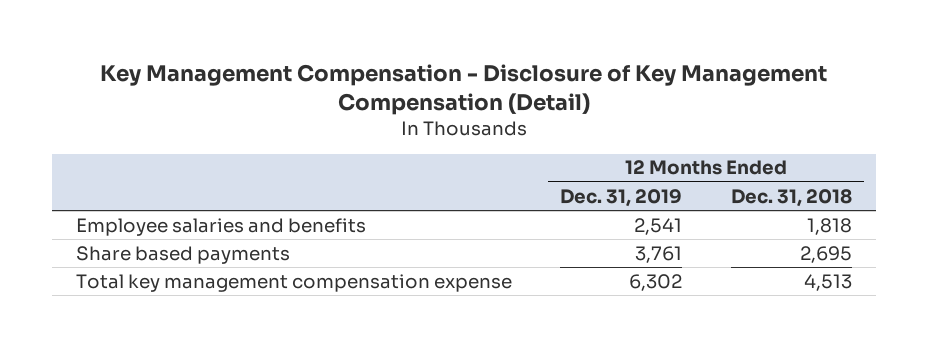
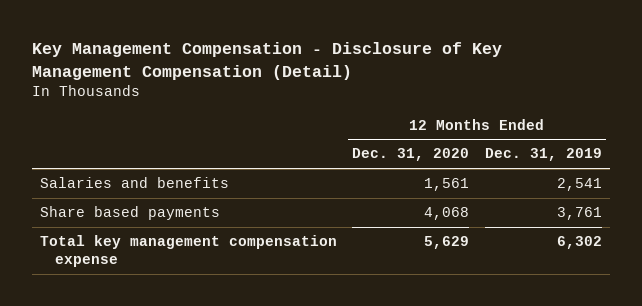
[730,188,852,207] Dec. 31, 2018 -> none
none -> [352,148,470,162] Dec. 31, 2020
[75,217,366,236] Employee salaries and benefits -> [39,177,229,189] Salaries and benefits

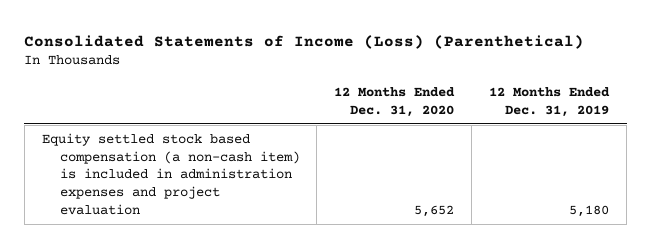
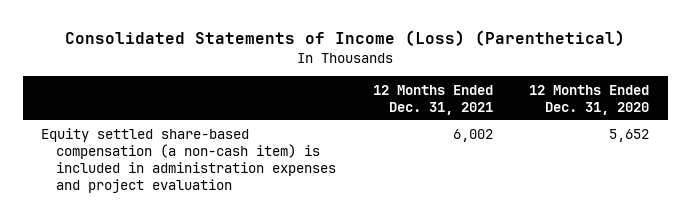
[489,87,611,117] 12 Months Ended Dec. 31, 2019 -> none
none -> [372,84,493,115] 12 Months Ended Dec. 31, 2021
[41,132,300,215] Equity settled stock based compensation (a non-cash item) is included in administration expenses and project evaluation -> [41,128,337,194] Equity settled share-based compensation (a non-cash item) is included in administration expenses and project evaluation

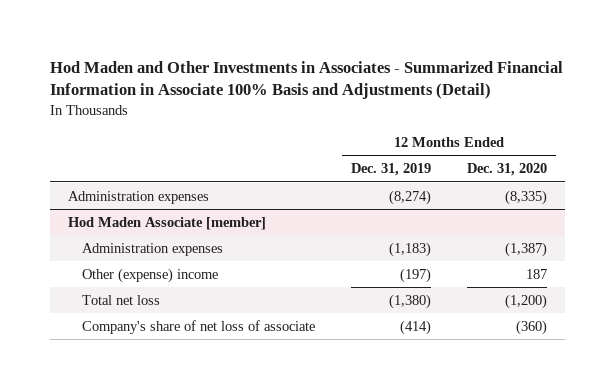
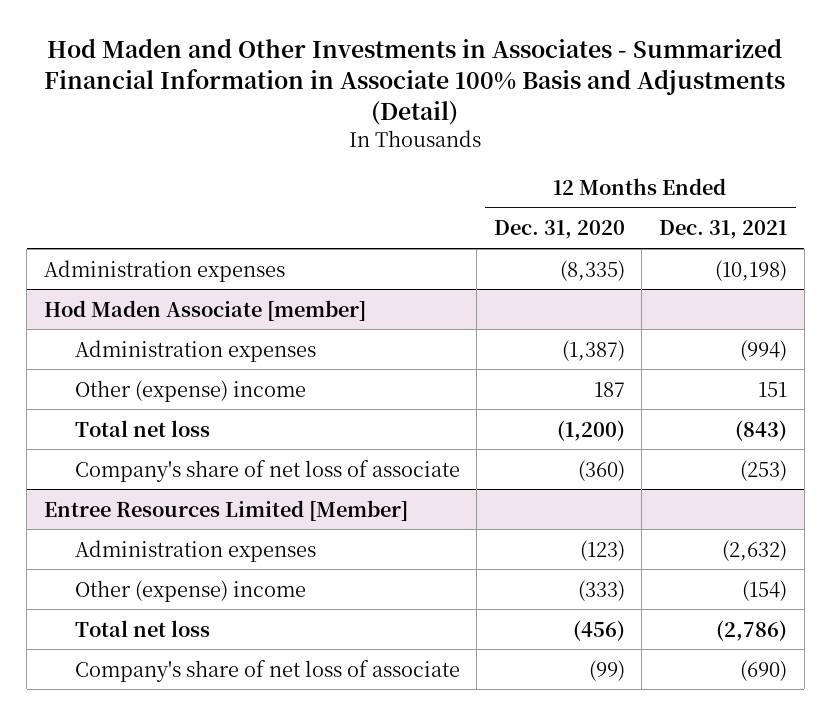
[350,163,431,177] Dec. 31, 2019 -> none
none -> [659,220,788,240] Dec. 31, 2021
none -> [43,499,408,521] Entree Resources Limited [Member]
none -> [74,539,316,562] Administration expenses
none -> [74,579,306,602] Other (expense) income
none -> [74,619,210,637] Total net loss
none -> [74,659,460,682] Company's share of net loss of associate

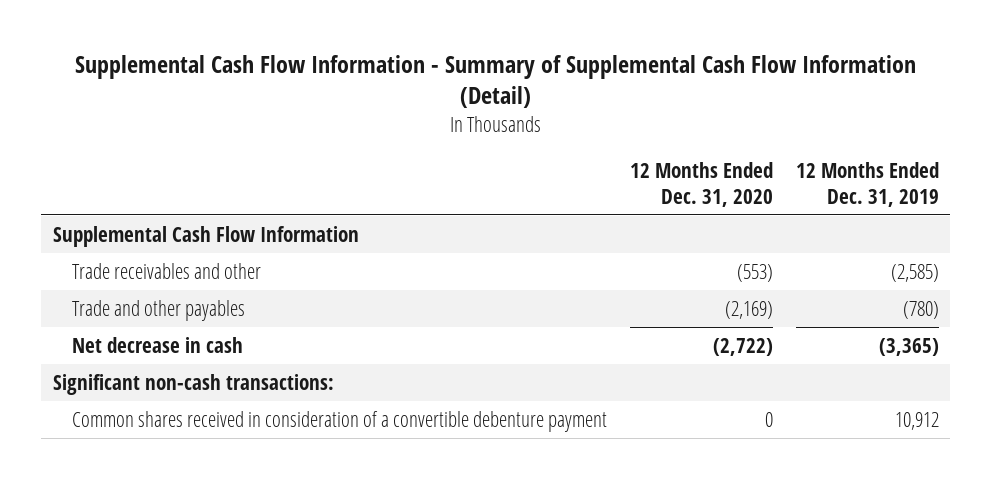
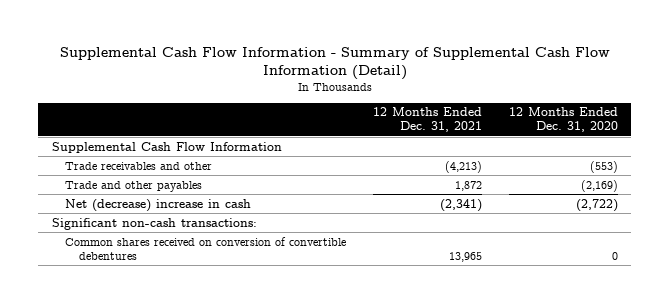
[795,161,939,207] 12 Months Ended Dec. 31, 2019 -> none
none -> [373,107,483,133] 12 Months Ended Dec. 31, 2021
[71,336,243,353] Net decrease in cash -> [65,198,252,212] Net (decrease) increase in cash
[71,410,607,432] Common shares received in consideration of a convertible debenture payment -> [65,236,347,260] Common shares received on conversion of convertible debentures

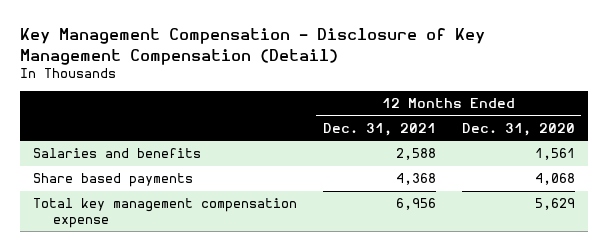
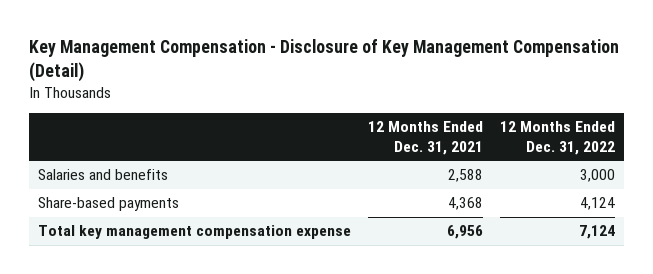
[461,122,575,136] Dec. 31, 2020 -> none
none -> [500,121,616,155] 12 Months Ended Dec. 31, 2022
[33,173,194,188] Share based payments -> [37,197,179,212] Share-based payments

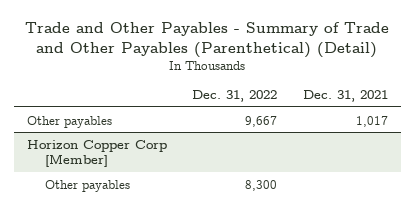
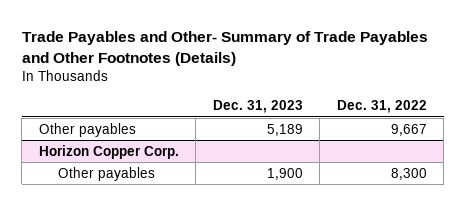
[25,22,390,58] Trade and Other Payables - Summary of Trade and Other Payables (Parenthetical) (Detail) -> [21,31,428,67] Trade Payables and Other- Summary of Trade Payables and Other Footnotes (Details)
[302,89,388,102] Dec. 31, 2021 -> none
none -> [212,100,303,114] Dec. 31, 2023
[26,139,167,168] Horizon Copper Corp [Member] -> [38,144,179,159] Horizon Copper Corp.

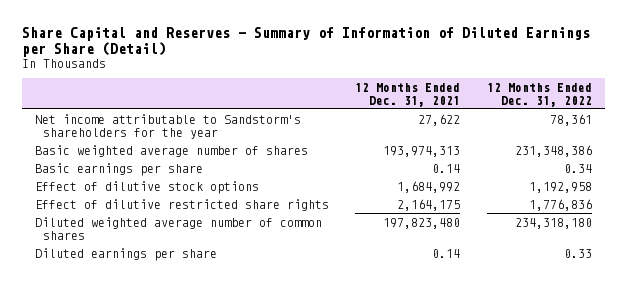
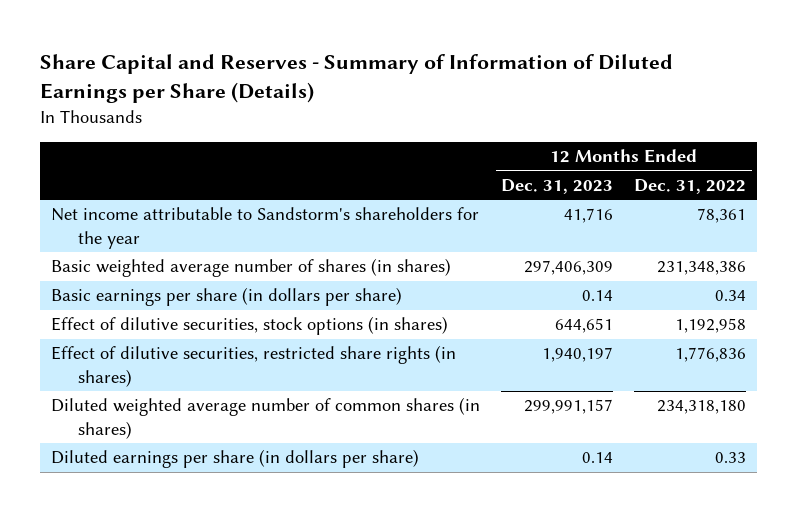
[22,26,591,57] Share Capital and Reserves - Summary of Information of Diluted Earnings per Share (Detail) -> [40,54,674,104] Share Capital and Reserves - Summary of Information of Diluted Earnings per Share (Details)
[355,82,461,107] 12 Months Ended Dec. 31, 2021 -> none
none -> [501,178,614,194] Dec. 31, 2023
[35,144,309,157] Basic weighted average number of shares -> [51,258,452,278] Basic weighted average number of shares (in shares)
[35,162,204,176] Basic earnings per share -> [51,287,403,307] Basic earnings per share (in dollars per share)
[35,180,260,194] Effect of dilutive stock options -> [51,316,449,336] Effect of dilutive securities, stock options (in shares)
[35,198,330,211] Effect of dilutive restricted share rights -> [51,345,457,387] Effect of dilutive securities, restricted share rights (in shares)
[35,216,323,240] Diluted weighted average number of common shares -> [51,397,481,439] Diluted weighted average number of common shares (in shares)
[35,247,218,261] Diluted earnings per share -> [51,449,420,469] Diluted earnings per share (in dollars per share)

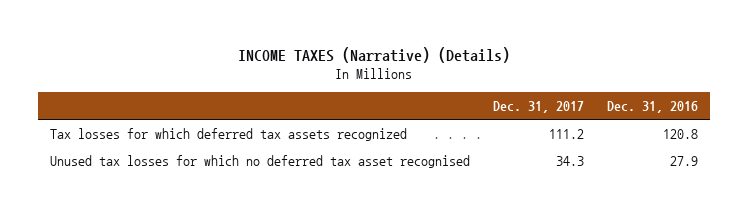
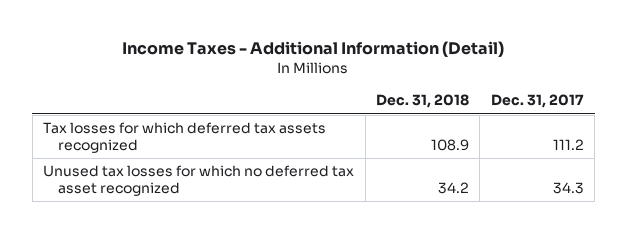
[238,46,511,63] INCOME TAXES (Narrative) (Details) -> [122,40,505,57] Income Taxes - Additional Information (Detail)
[607,101,699,114] Dec. 31, 2016 -> none
none -> [375,94,469,109] Dec. 31, 2018
[49,154,470,168] Unused tax losses for which no deferred tax asset recognised -> [43,165,355,197] Unused tax losses for which no deferred tax asset recognized

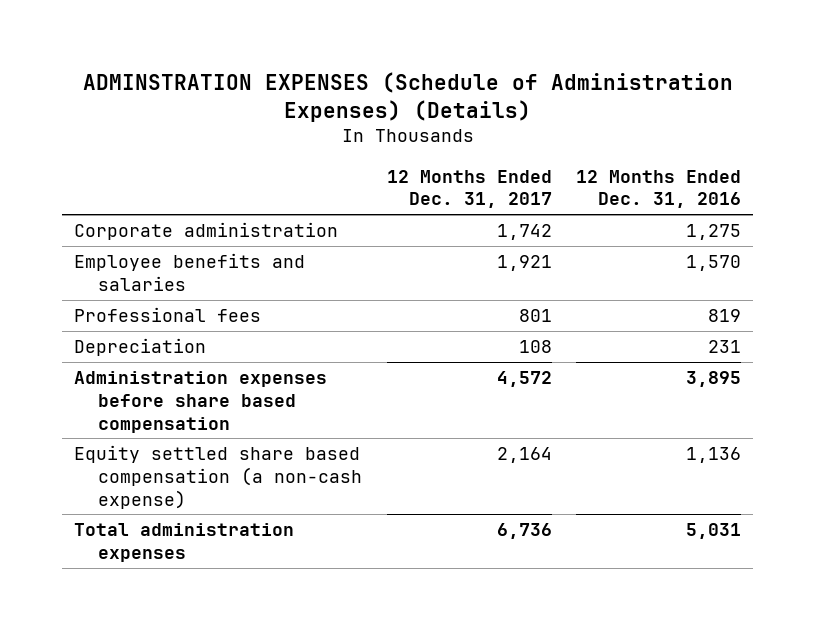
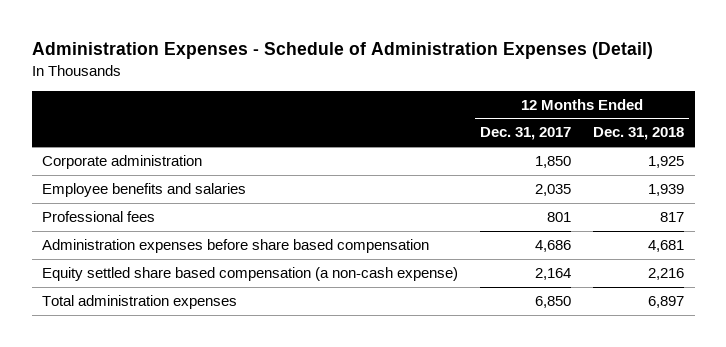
[82,72,733,123] ADMINSTRATION EXPENSES (Schedule of Administration Expenses) (Details) -> [31,42,653,60] Administration Expenses - Schedule of Administration Expenses (Detail)
[576,169,742,209] 12 Months Ended Dec. 31, 2016 -> none
none -> [592,127,684,141] Dec. 31, 2018
[496,224,552,241] 1,742 -> [535,156,572,169] 1,850
[496,255,552,272] 1,921 -> [535,184,572,197] 2,035
[74,338,207,357] Depreciation -> none
[496,371,552,388] 4,572 -> [535,240,572,253] 4,686
[496,523,552,540] 6,736 -> [535,296,572,309] 6,850

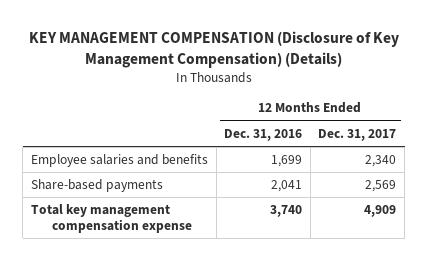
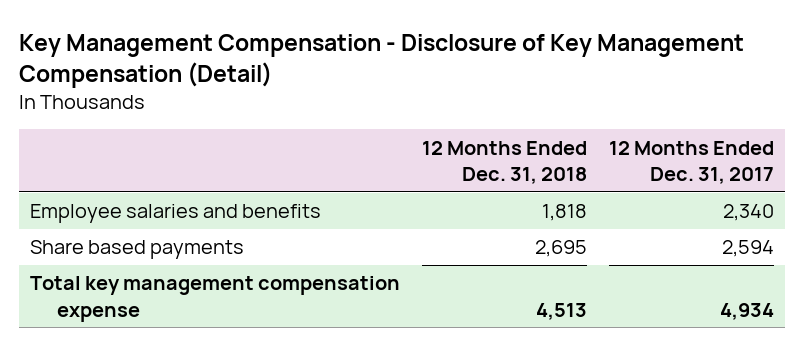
[28,31,399,69] KEY MANAGEMENT COMPENSATION (Disclosure of Key Management Compensation) (Details) -> [19,33,745,89] Key Management Compensation - Disclosure of Key Management Compensation (Detail)
[224,128,303,141] Dec. 31, 2016 -> none
none -> [422,140,588,184] 12 Months Ended Dec. 31, 2018
[30,179,163,193] Share-based payments -> [30,240,245,260] Share based payments
[365,180,397,193] 2,569 -> [722,240,775,258] 2,594
[364,205,397,218] 4,909 -> [720,302,775,320] 4,934

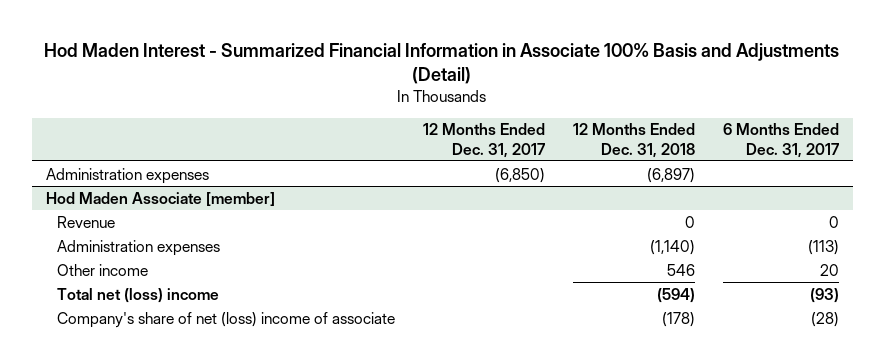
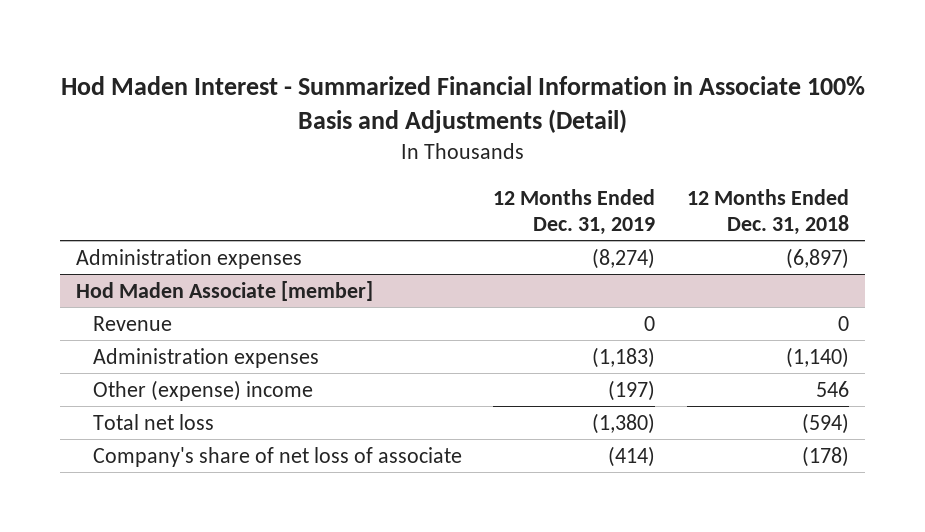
[423,123,546,158] 12 Months Ended Dec. 31, 2017 -> none
[722,123,839,158] 6 Months Ended Dec. 31, 2017 -> none
none -> [493,188,656,236] 12 Months Ended Dec. 31, 2019
[57,263,149,276] Other income -> [92,379,313,401] Other (expense) income
[57,287,220,303] Total net (loss) income -> [92,413,214,430] Total net loss
[57,311,396,328] Company's share of net (loss) income of associate -> [92,446,462,467] Company's share of net loss of associate

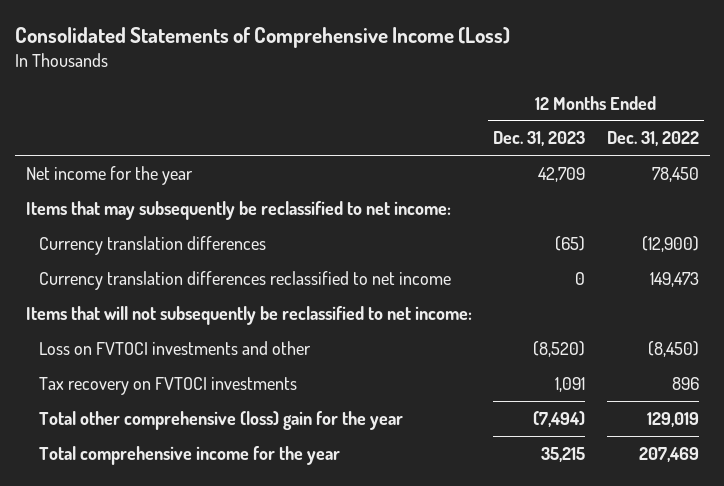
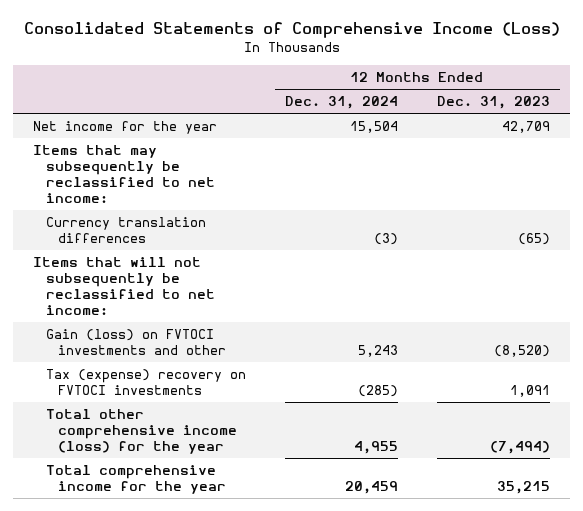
[606,131,699,147] Dec. 31, 2022 -> none
none -> [284,96,398,110] Dec. 31, 2024
[38,271,451,291] Currency translation differences reclassified to net income -> none
[38,341,311,356] Loss on FVTOCI investments and other -> [45,329,227,356] Gain (loss) on FVTOCI investments and other
[38,377,297,396] Tax recovery on FVTOCI investments -> [45,369,246,396] Tax (expense) recovery on FVTOCI investments
[38,411,403,431] Total other comprehensive (loss) gain for the year -> [45,409,238,455] Total other comprehensive income (loss) for the year

